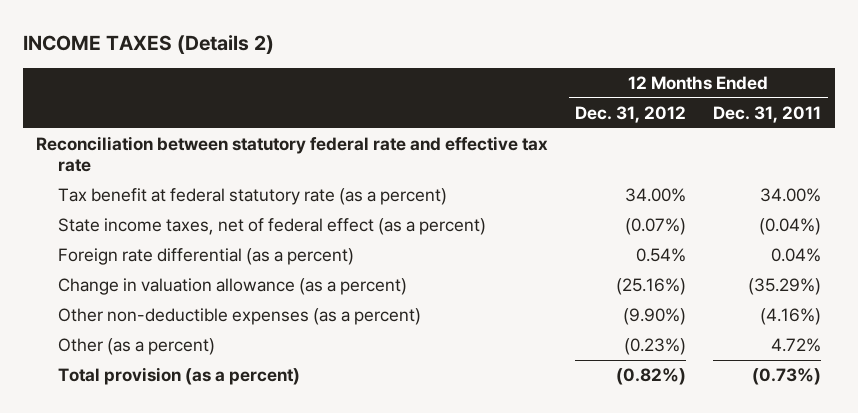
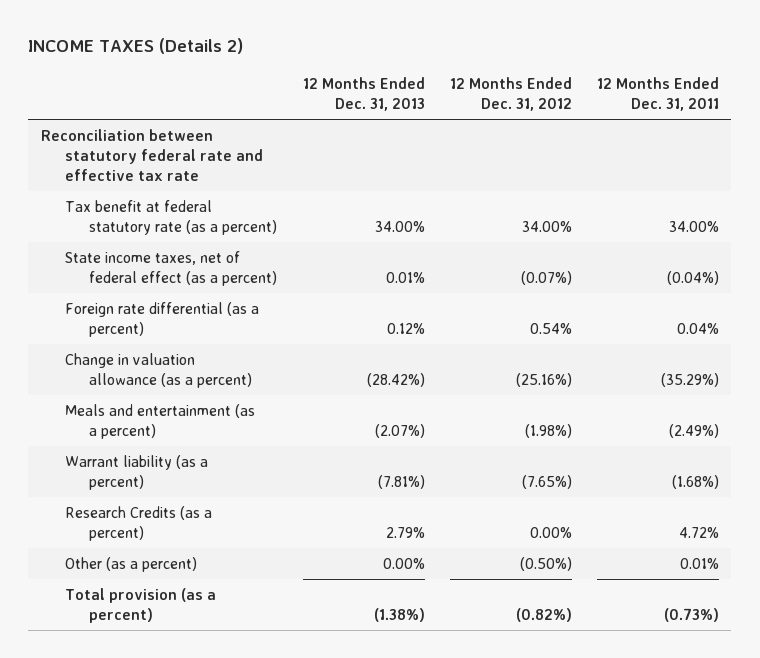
none -> [302,76,425,111] 12 Months Ended Dec. 31, 2013
[58,308,422,326] Other non-deductible expenses (as a percent) -> none
none -> [65,403,256,439] Meals and entertainment (as a percent)
none -> [65,454,209,490] Warrant liability (as a percent)
none -> [65,505,213,541] Research Credits (as a percent)
[624,338,687,356] (0.23%) -> [519,556,572,571] (0.50%)
[771,338,822,353] 4.72% -> [679,557,719,569] 0.01%

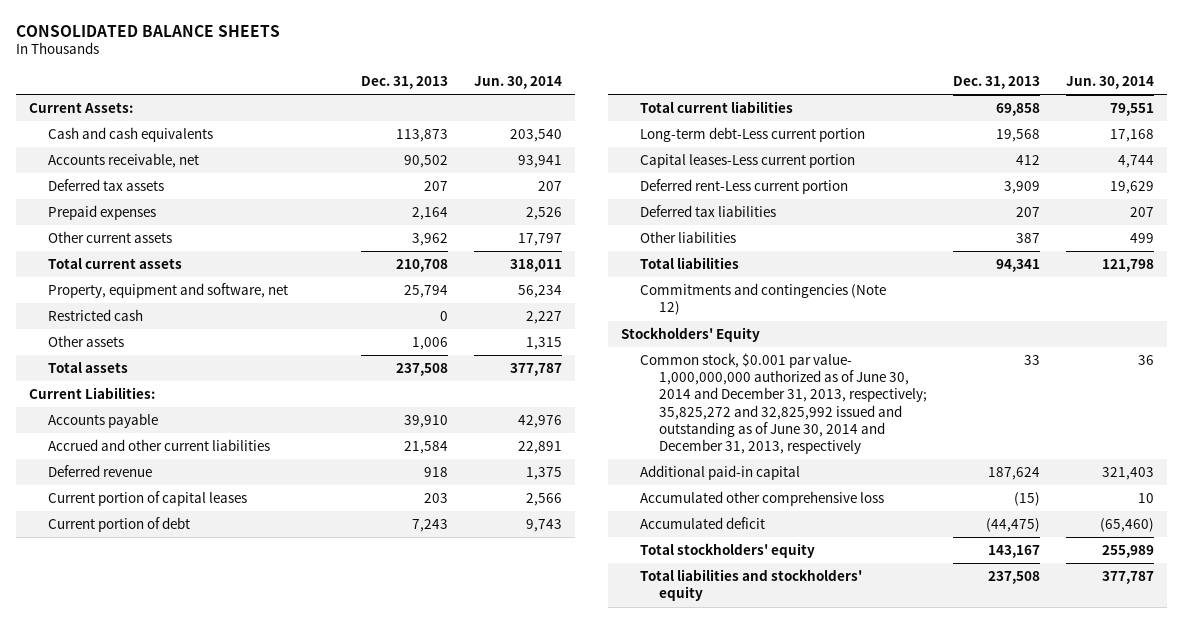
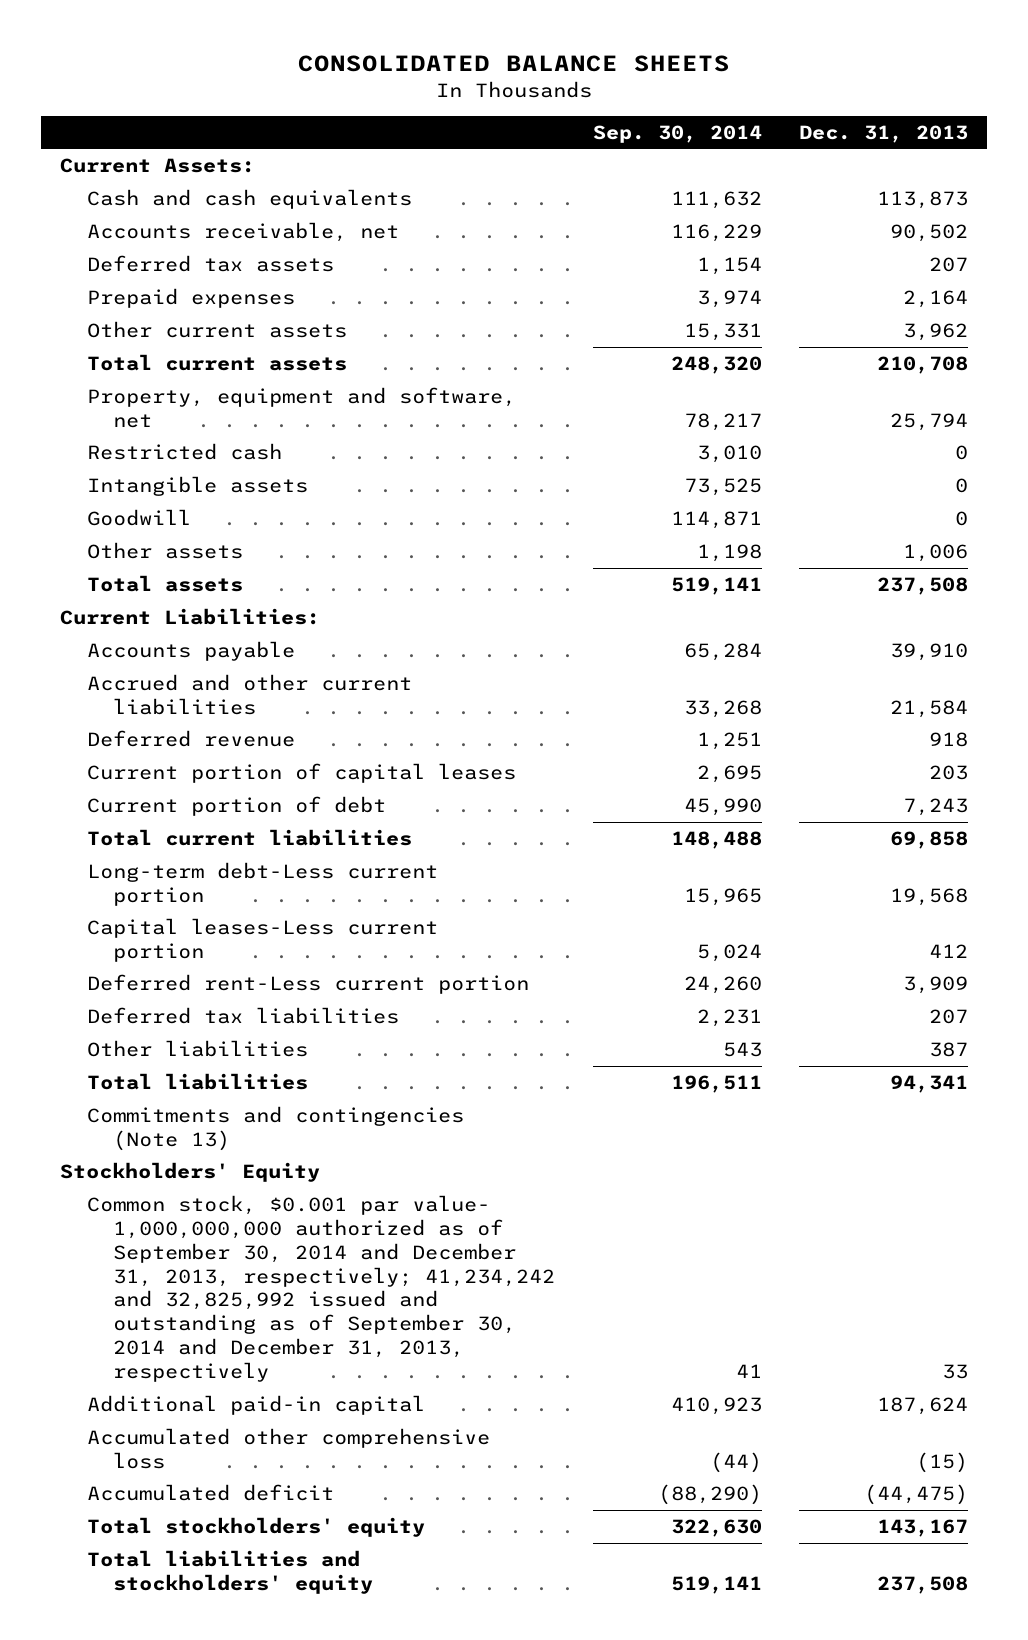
[473,75,562,89] Jun. 30, 2014 -> none
none -> [592,124,762,143] Sep. 30, 2014
none -> [86,475,308,496] Intangible assets
none -> [86,508,191,526] Goodwill
[639,283,886,316] Commitments and contingencies (Note 12) -> [86,1105,464,1151] Commitments and contingencies (Note 13)
[639,353,927,455] Common stock, $0.001 par value- 1,000,000,000 authorized as of June 30, 2014 and December 31, 2013, respectively; 35,825,272 and 32,825,992 issued and outstanding as of June 30, 2014 and December 31, 2013, respectively -> [86,1194,556,1382] Common stock, $0.001 par value- 1,000,000,000 authorized as of September 30, 2014 and December 31, 2013, respectively; 41,234,242 and 32,825,992 issued and outstanding as of September 30, 2014 and December 31, 2013, respectively

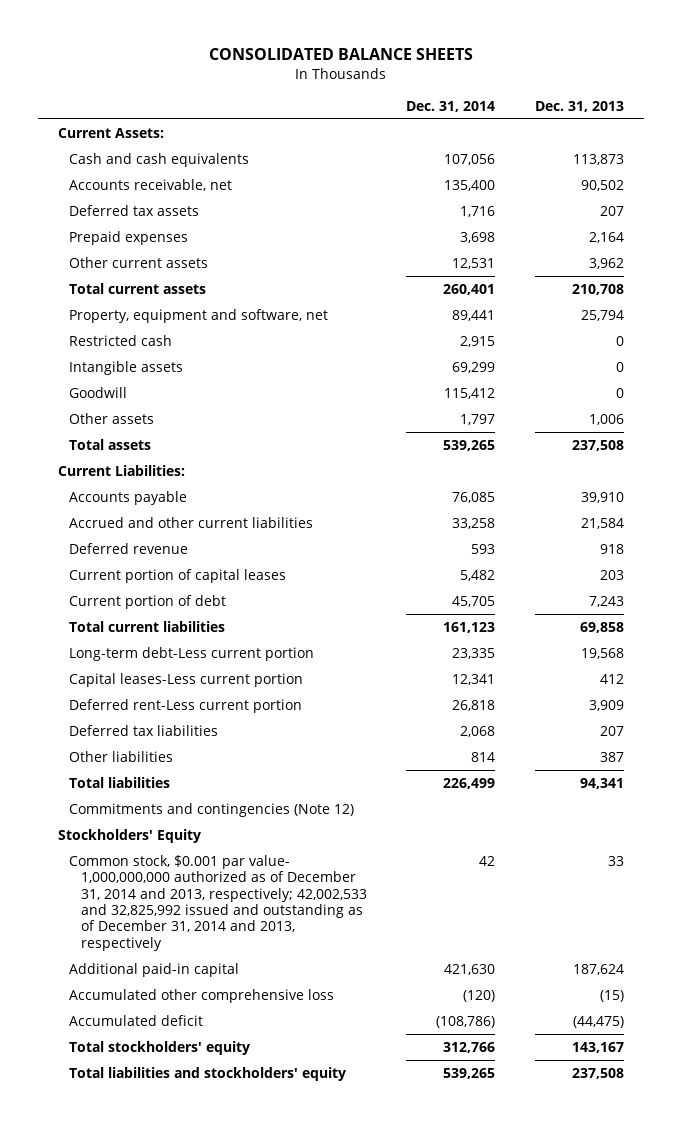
[592,124,762,143] Sep. 30, 2014 -> none
none -> [406,100,496,112] Dec. 31, 2014
[86,1105,464,1151] Commitments and contingencies (Note 13) -> [69,803,355,818] Commitments and contingencies (Note 12)
[86,1194,556,1382] Common stock, $0.001 par value- 1,000,000,000 authorized as of September 30, 2014 and December 31, 2013, respectively; 41,234,242 and 32,825,992 issued and outstanding as of September 30, 2014 and December 31, 2013, respectively -> [69,855,367,951] Common stock, $0.001 par value- 1,000,000,000 authorized as of December 31, 2014 and 2013, respectively; 42,002,533 and 32,825,992 issued and outstanding as of December 31, 2014 and 2013, respectively

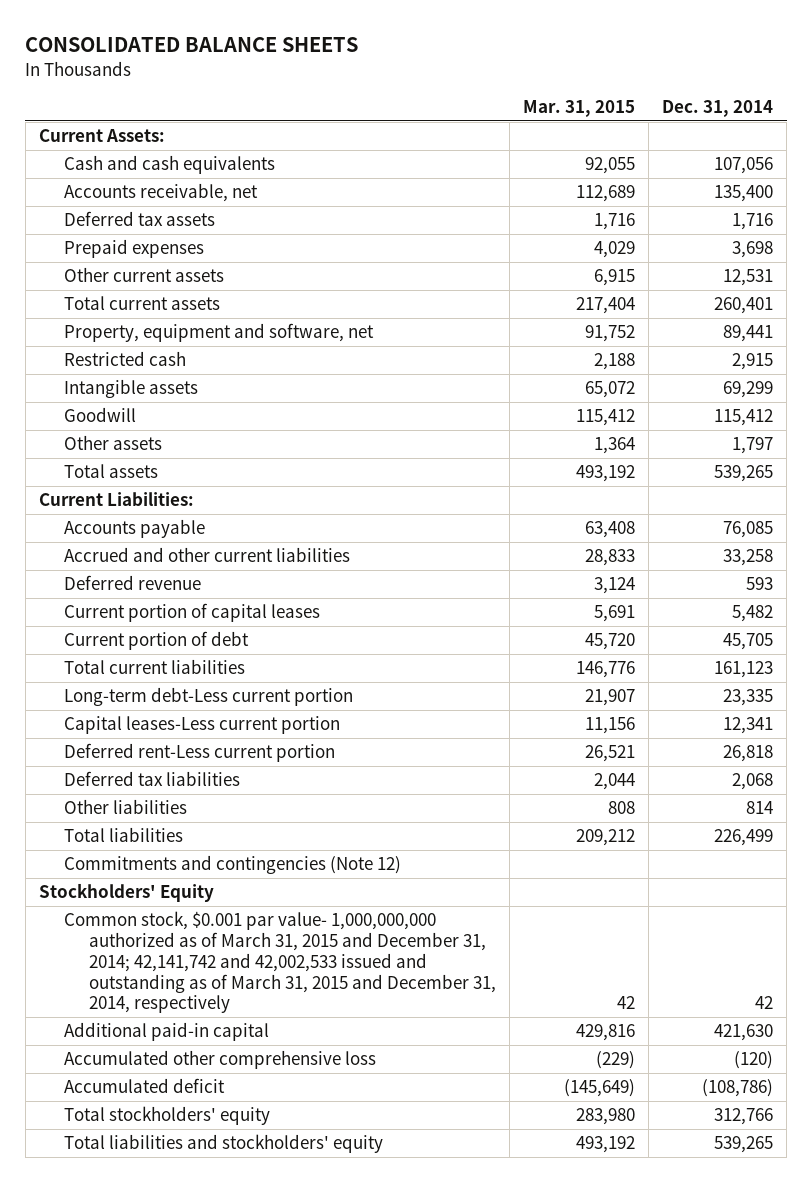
[535,100,625,112] Dec. 31, 2013 -> none
none -> [522,99,635,117] Mar. 31, 2015
[69,855,367,951] Common stock, $0.001 par value- 1,000,000,000 authorized as of December 31, 2014 and 2013, respectively; 42,002,533 and 32,825,992 issued and outstanding as of December 31, 2014 and 2013, respectively -> [63,911,496,1014] Common stock, $0.001 par value- 1,000,000,000 authorized as of March 31, 2015 and December 31, 2014; 42,141,742 and 42,002,533 issued and outstanding as of March 31, 2015 and December 31, 2014, respectively

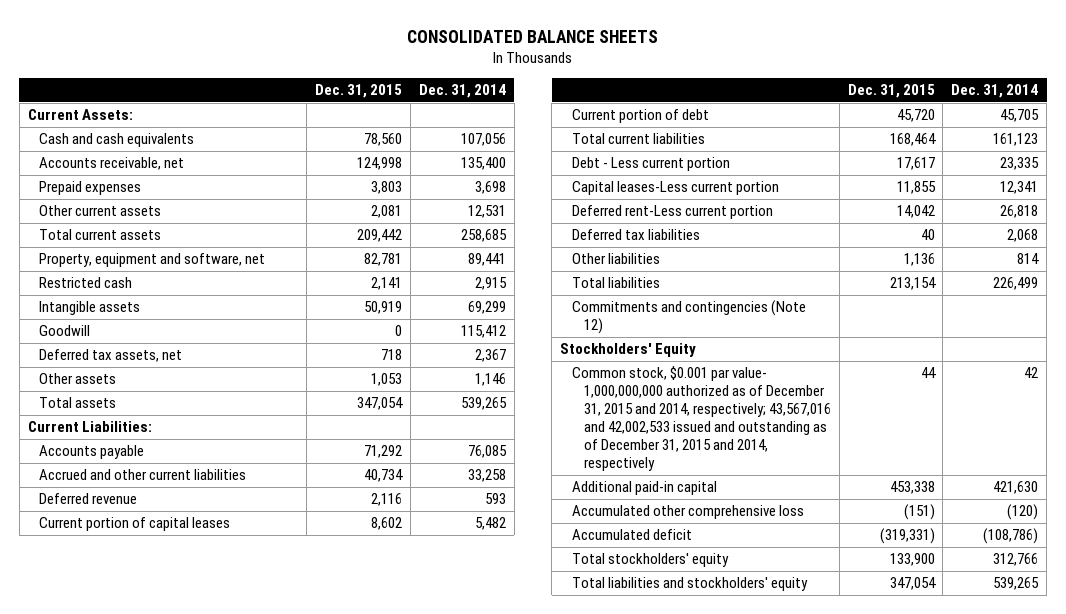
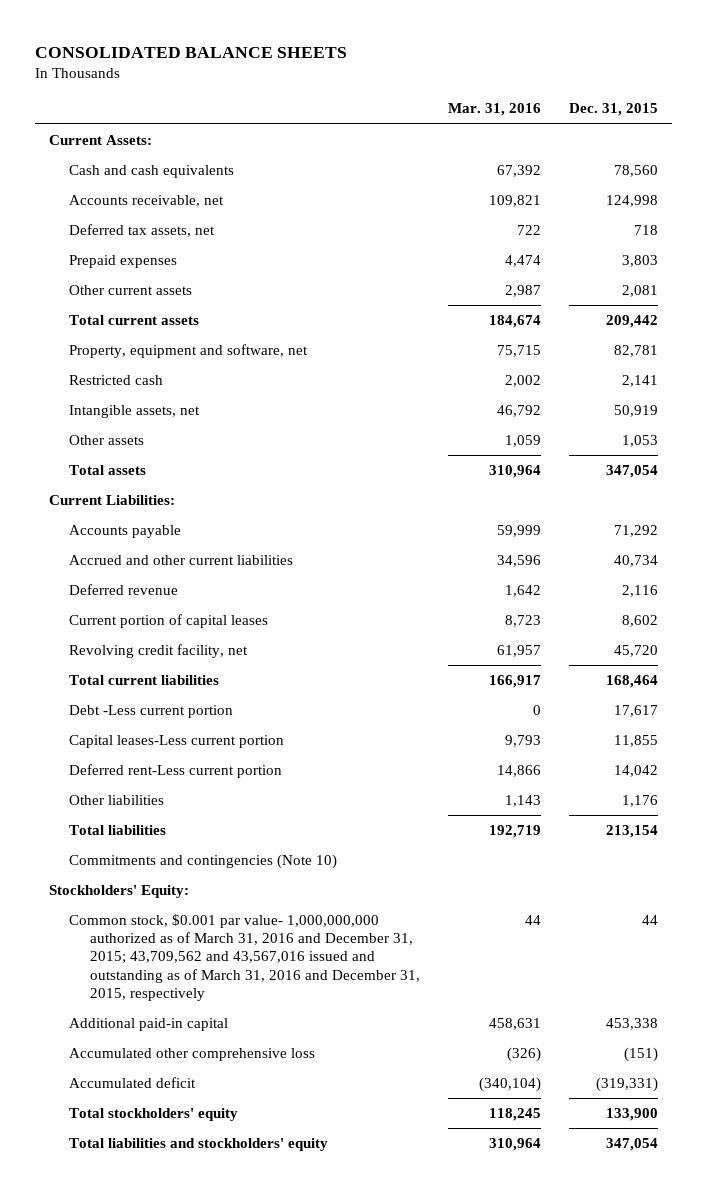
[418,84,506,99] Dec. 31, 2014 -> none
none -> [447,103,541,117] Mar. 31, 2016
[39,349,183,363] Deferred tax assets, net -> [69,223,216,237] Deferred tax assets, net
[39,325,91,337] Goodwill -> none
[39,301,141,316] Intangible assets -> [69,404,201,418] Intangible assets, net
[572,109,710,124] Current portion of debt -> [69,643,249,658] Revolving credit facility, net
[572,157,731,172] Debt - Less current portion -> [69,704,234,718] Debt -Less current portion
[572,229,701,241] Deferred tax liabilities -> none
[903,253,935,267] 1,136 -> [621,794,658,807] 1,176
[572,300,807,335] Commitments and contingencies (Note 12) -> [69,853,338,869] Commitments and contingencies (Note 10)
[560,343,697,358] Stockholders' Equity -> [48,884,189,898] Stockholders' Equity:
[572,366,831,471] Common stock, $0.001 par value- 1,000,000,000 authorized as of December 31, 2015 and 2014, respectively; 43,567,016 and 42,002,533 issued and outstanding as of December 31, 2015 and 2014, respectively -> [69,913,420,1002] Common stock, $0.001 par value- 1,000,000,000 authorized as of March 31, 2016 and December 31, 2015; 43,709,562 and 43,567,016 issued and outstanding as of March 31, 2016 and December 31, 2015, respectively

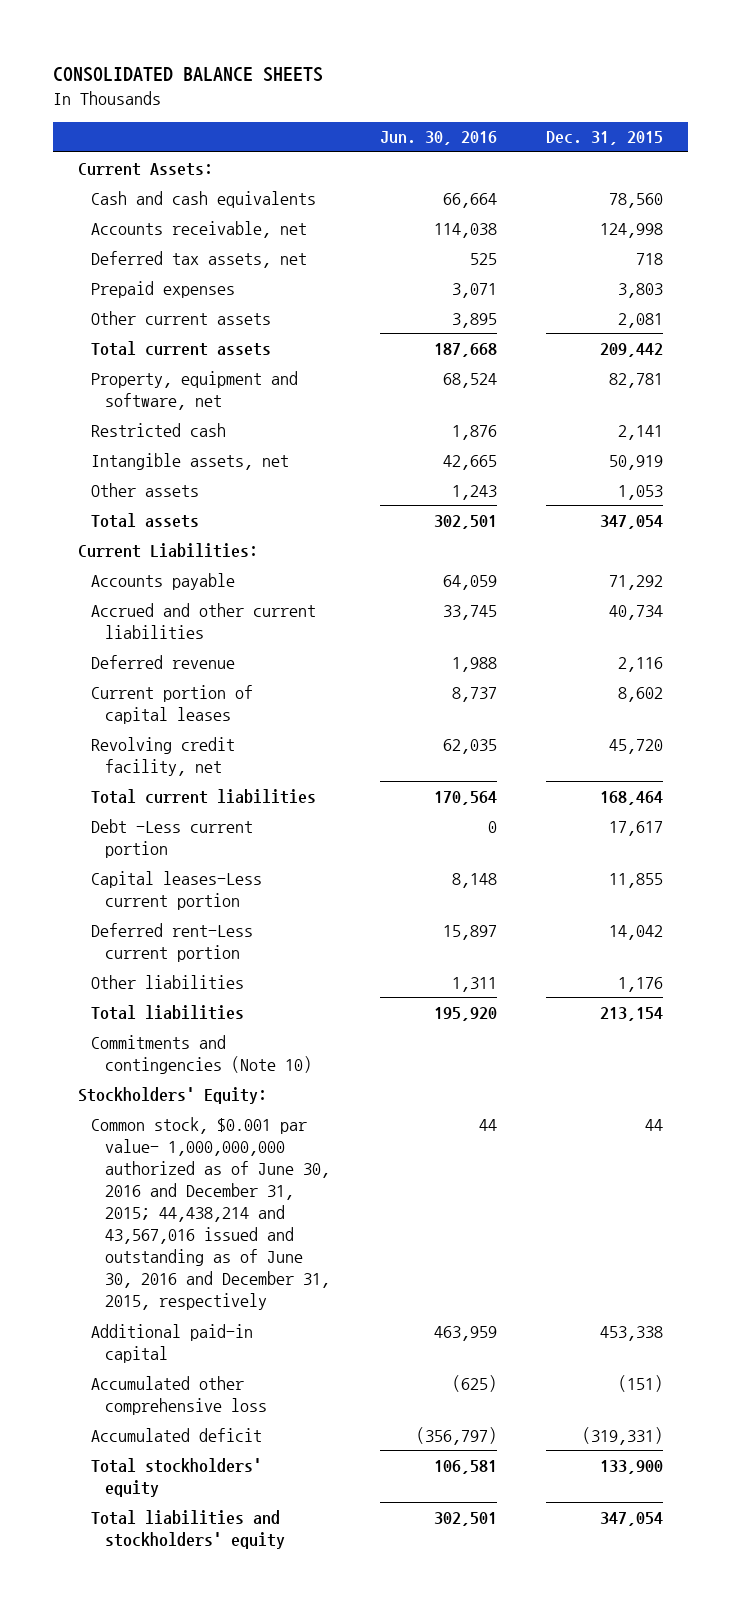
[447,103,541,117] Mar. 31, 2016 -> none
none -> [379,131,497,146] Jun. 30, 2016
[69,913,420,1002] Common stock, $0.001 par value- 1,000,000,000 authorized as of March 31, 2016 and December 31, 2015; 43,709,562 and 43,567,016 issued and outstanding as of March 31, 2016 and December 31, 2015, respectively -> [91,1116,330,1311] Common stock, $0.001 par value- 1,000,000,000 authorized as of June 30, 2016 and December 31, 2015; 44,438,214 and 43,567,016 issued and outstanding as of June 30, 2016 and December 31, 2015, respectively

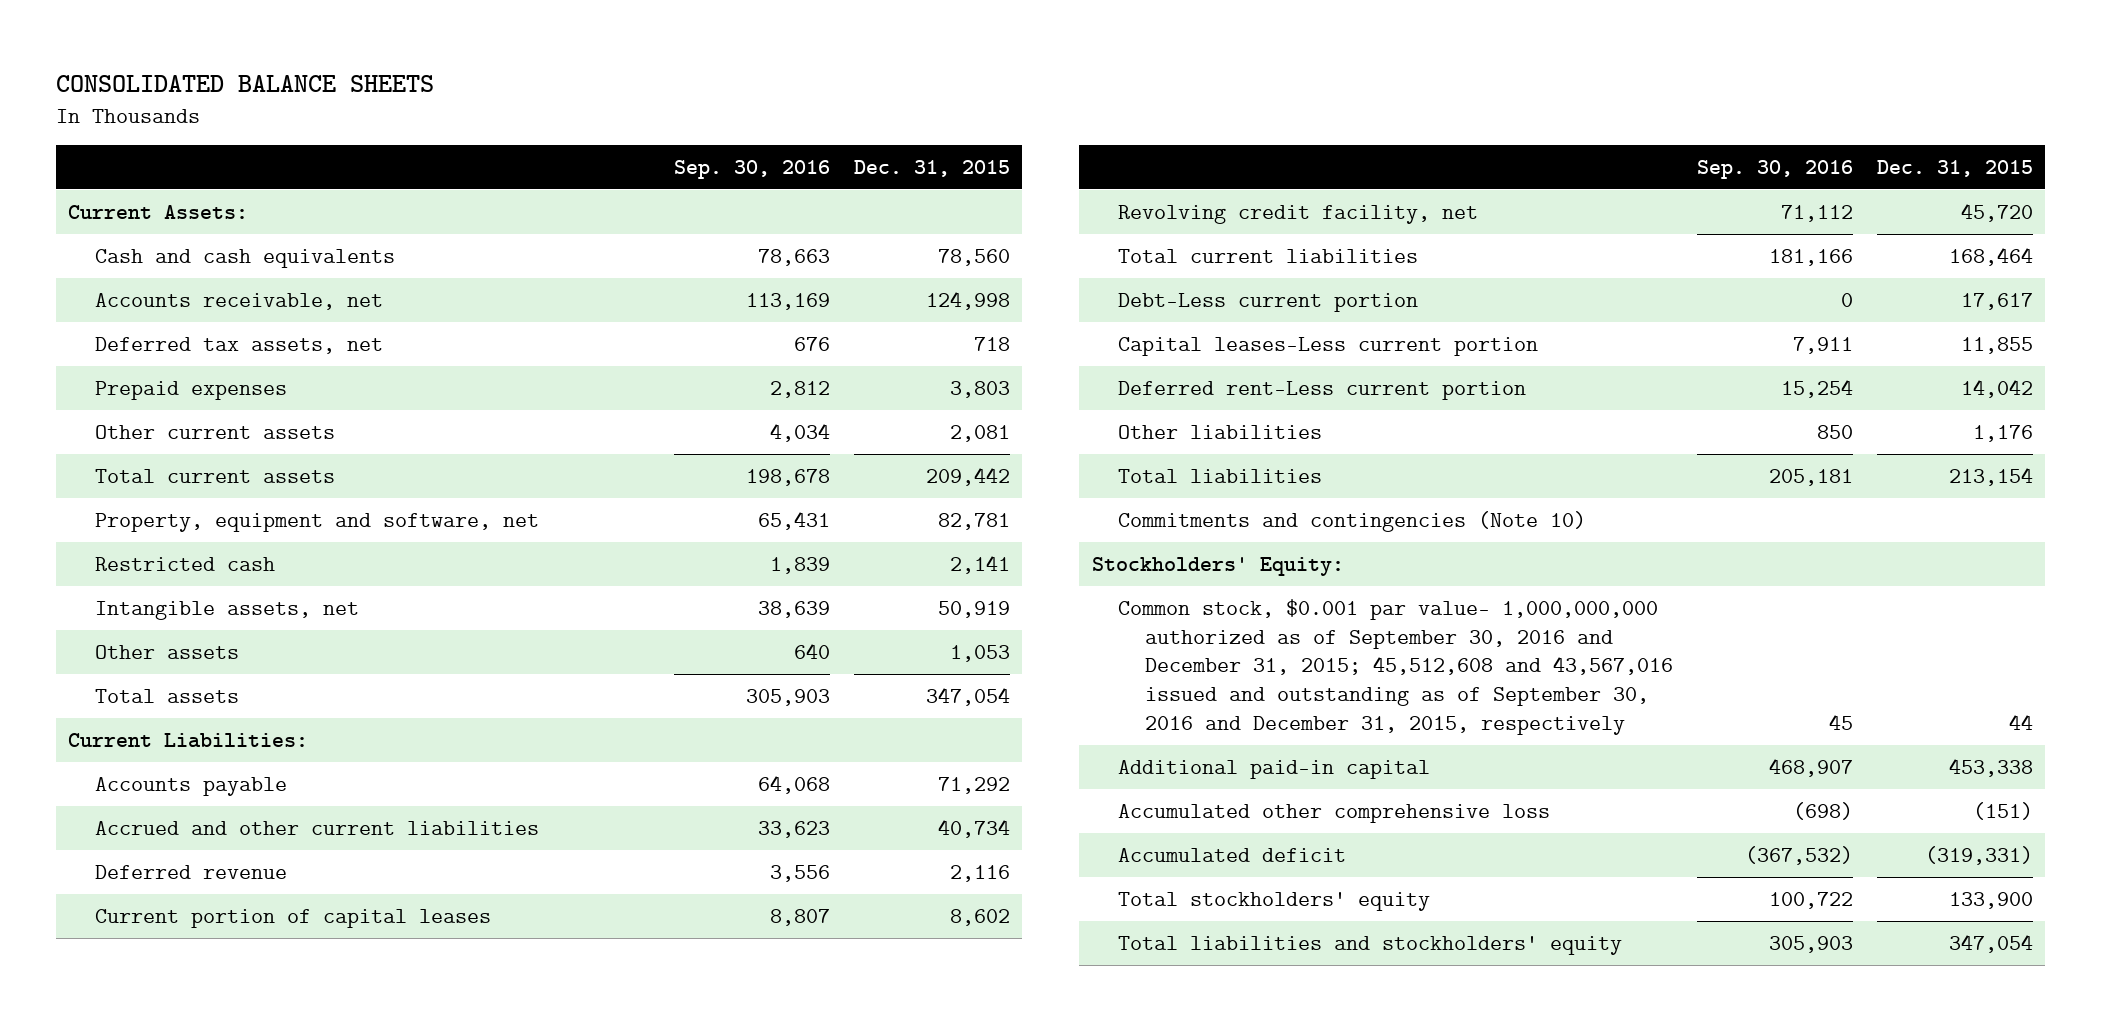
[379,131,497,146] Jun. 30, 2016 -> none
none -> [673,160,830,180] Sep. 30, 2016
[91,818,254,858] Debt -Less current portion -> [1118,292,1419,312] Debt-Less current portion
[91,1116,330,1311] Common stock, $0.001 par value- 1,000,000,000 authorized as of June 30, 2016 and December 31, 2015; 44,438,214 and 43,567,016 issued and outstanding as of June 30, 2016 and December 31, 2015, respectively -> [1118,598,1673,736] Common stock, $0.001 par value- 1,000,000,000 authorized as of September 30, 2016 and December 31, 2015; 45,512,608 and 43,567,016 issued and outstanding as of September 30, 2016 and December 31, 2015, respectively

